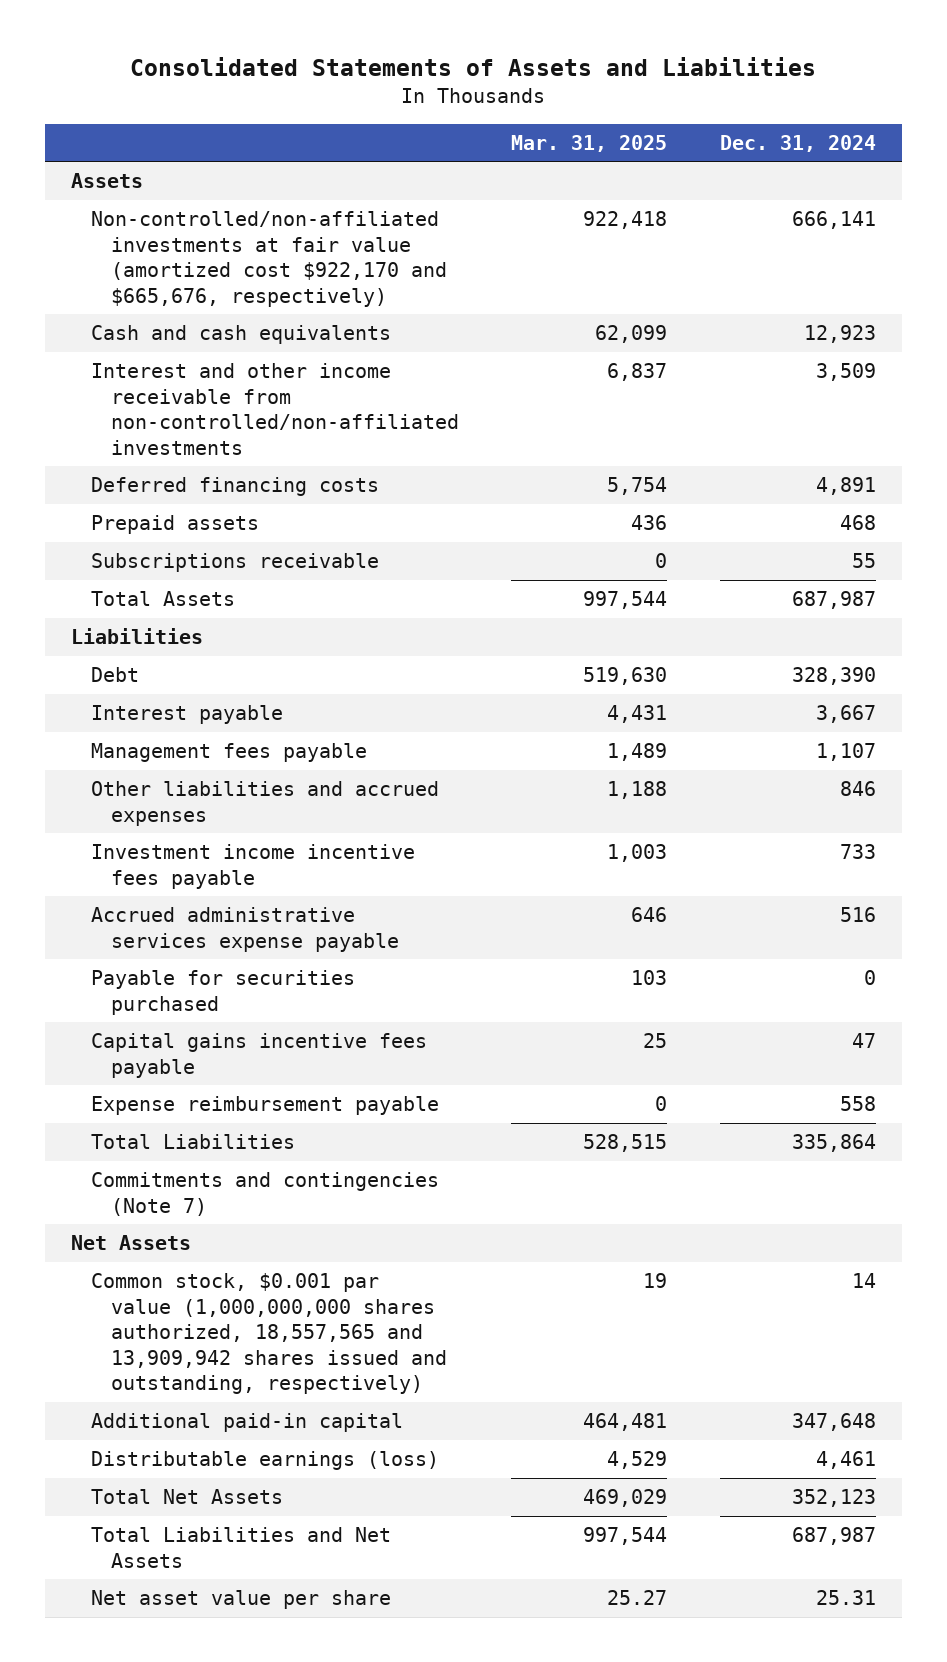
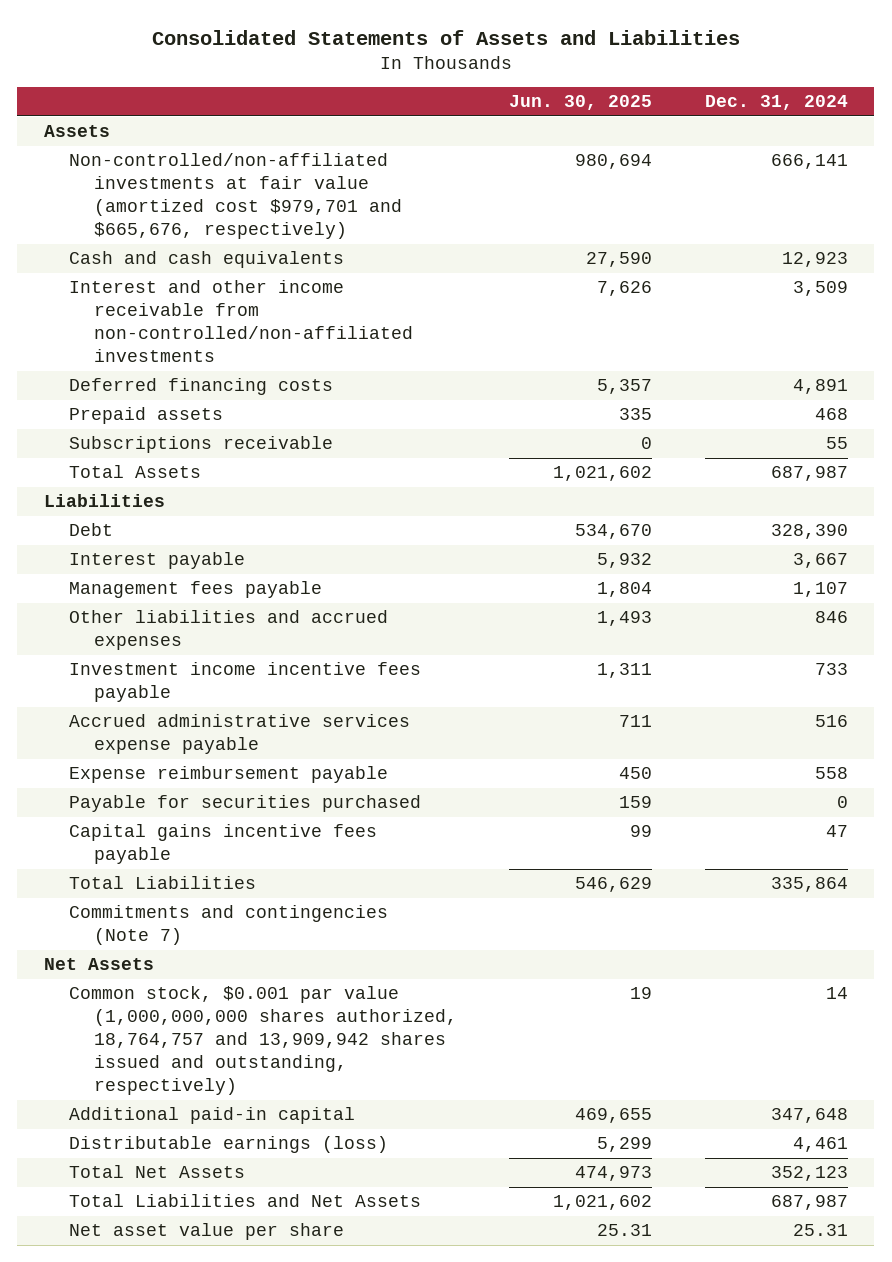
[511,134,668,152] Mar. 31, 2025 -> none
none -> [509,95,653,111] Jun. 30, 2025
[90,211,448,307] Non-controlled/non-affiliated investments at fair value (amortized cost $922,170 and $665,676, respectively) -> [68,153,402,240] Non-controlled/non-affiliated investments at fair value (amortized cost $979,701 and $665,676, respectively)
[90,1096,439,1116] Expense reimbursement payable -> [68,766,388,784] Expense reimbursement payable
[90,1273,448,1395] Common stock, $0.001 par value (1,000,000,000 shares authorized, 18,557,565 and 13,909,942 shares issued and outstanding, respectively) -> [68,986,457,1095] Common stock, $0.001 par value (1,000,000,000 shares authorized, 18,764,757 and 13,909,942 shares issued and outstanding, respectively)

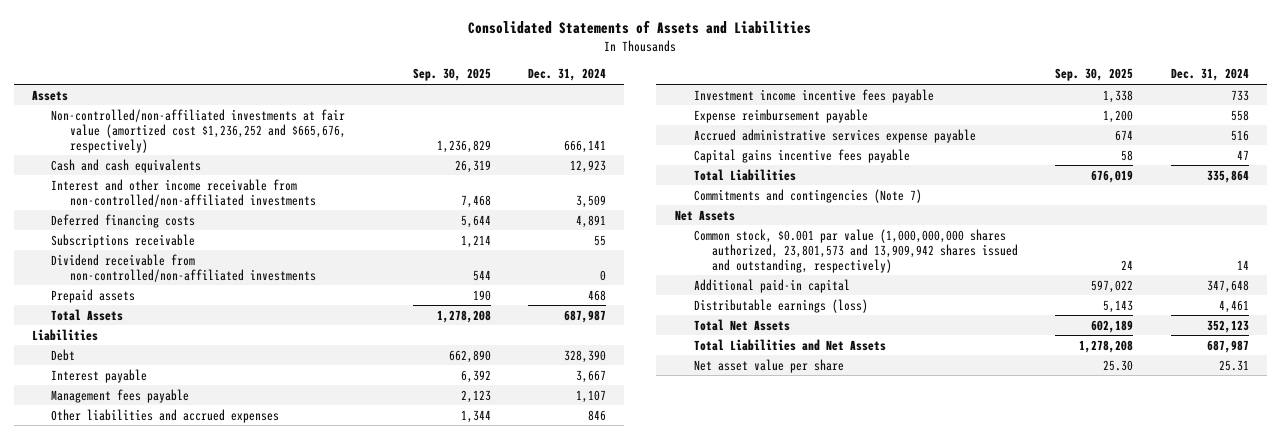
[509,95,653,111] Jun. 30, 2025 -> none
none -> [412,68,491,82] Sep. 30, 2025
[68,153,402,240] Non-controlled/non-affiliated investments at fair value (amortized cost $979,701 and $665,676, respectively) -> [50,108,346,153] Non-controlled/non-affiliated investments at fair value (amortized cost $1,236,252 and $665,676, respectively)
none -> [50,253,316,282] Dividend receivable from non-controlled/non-affiliated investments
[68,407,223,425] Prepaid assets -> [50,288,135,303] Prepaid assets
[68,795,421,813] Payable for securities purchased -> none
[68,714,410,755] Accrued administrative services expense payable -> [693,128,976,143] Accrued administrative services expense payable
[68,986,457,1095] Common stock, $0.001 par value (1,000,000,000 shares authorized, 18,764,757 and 13,909,942 shares issued and outstanding, respectively) -> [693,228,1019,273] Common stock, $0.001 par value (1,000,000,000 shares authorized, 23,801,573 and 13,909,942 shares issued and outstanding, respectively)

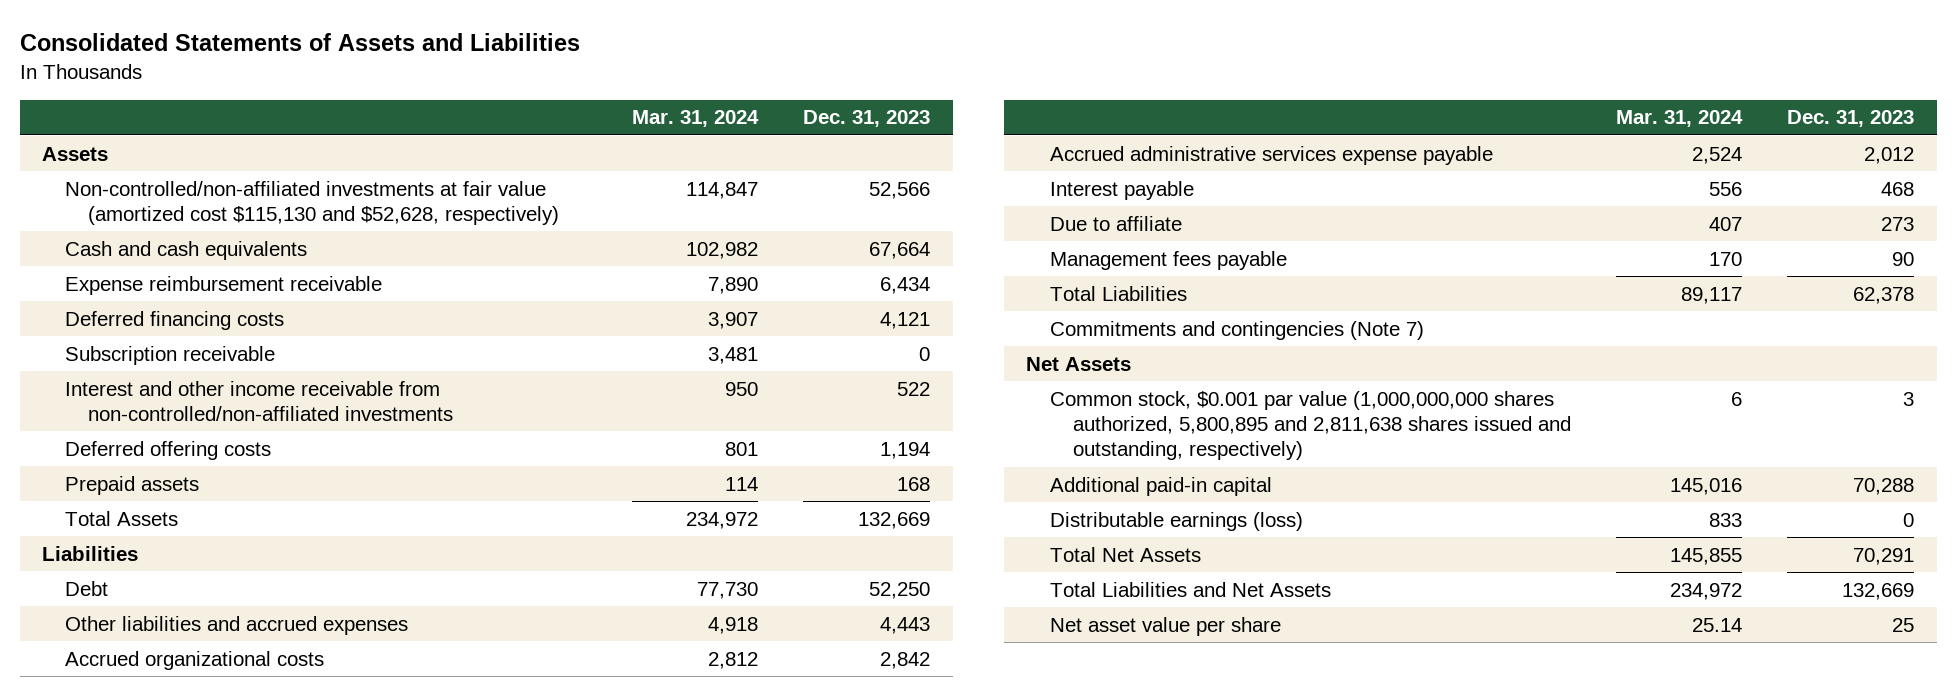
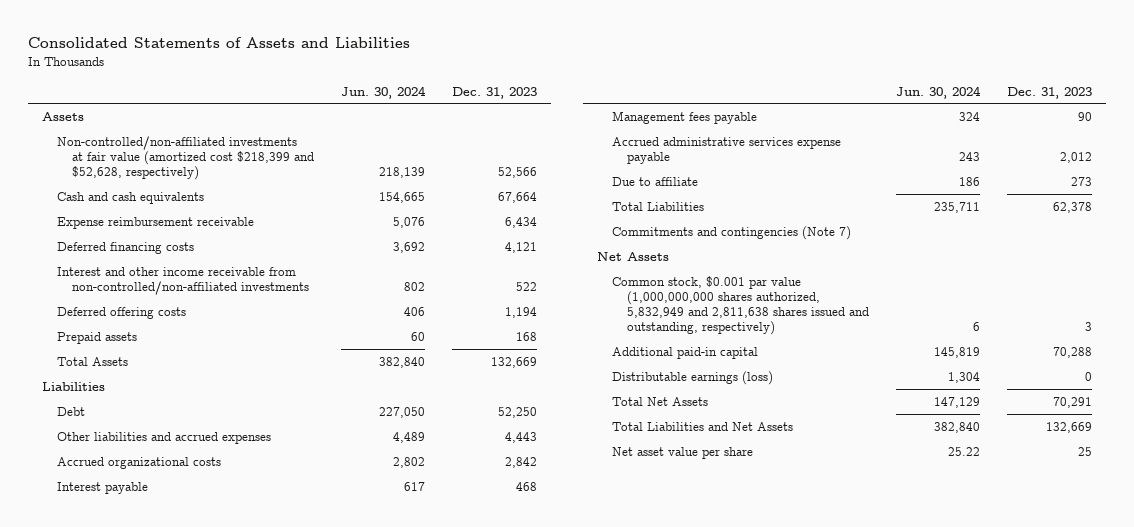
[631,110,759,128] Mar. 31, 2024 -> none
none -> [341,85,427,99] Jun. 30, 2024
[65,180,560,226] Non-controlled/non-affiliated investments at fair value (amortized cost $115,130 and $52,628, respectively) -> [56,135,315,180] Non-controlled/non-affiliated investments at fair value (amortized cost $218,399 and $52,628, respectively)
[65,345,276,365] Subscription receivable -> none
[1049,145,1493,165] Accrued administrative services expense payable -> [611,136,841,164] Accrued administrative services expense payable
[1049,215,1182,231] Due to affiliate -> [611,176,698,186] Due to affiliate
[1049,390,1571,461] Common stock, $0.001 par value (1,000,000,000 shares authorized, 5,800,895 and 2,811,638 shares issued and outstanding, respectively) -> [611,275,869,335] Common stock, $0.001 par value (1,000,000,000 shares authorized, 5,832,949 and 2,811,638 shares issued and outstanding, respectively)

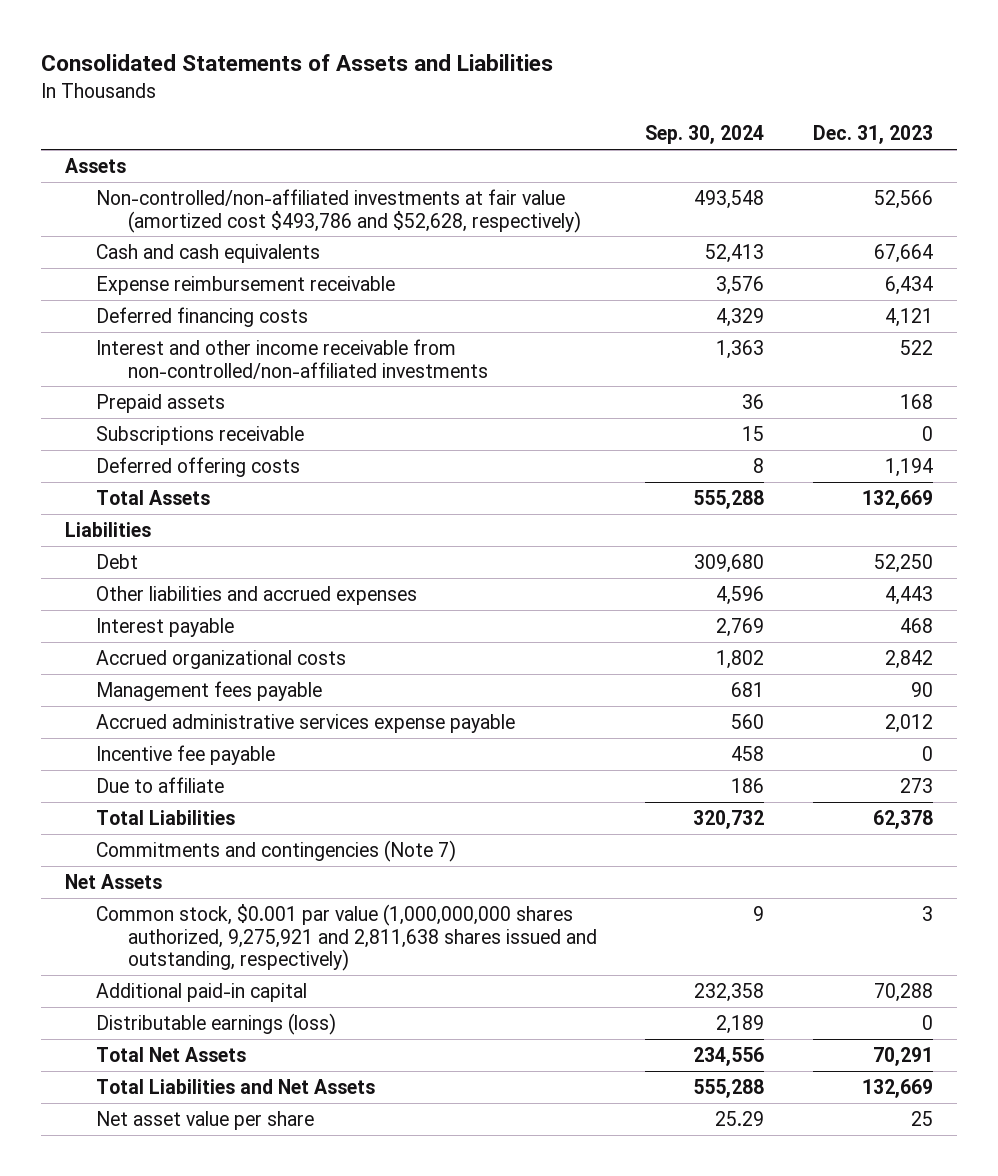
[341,85,427,99] Jun. 30, 2024 -> none
none -> [645,125,765,145] Sep. 30, 2024
[56,135,315,180] Non-controlled/non-affiliated investments at fair value (amortized cost $218,399 and $52,628, respectively) -> [96,188,581,233] Non-controlled/non-affiliated investments at fair value (amortized cost $493,786 and $52,628, respectively)
none -> [96,425,305,445] Subscriptions receivable
[56,306,186,319] Deferred offering costs -> [96,456,301,477] Deferred offering costs
[56,456,221,469] Accrued organizational costs -> [96,649,347,669] Accrued organizational costs
none -> [96,744,276,765] Incentive fee payable
[611,275,869,335] Common stock, $0.001 par value (1,000,000,000 shares authorized, 5,832,949 and 2,811,638 shares issued and outstanding, respectively) -> [96,903,597,972] Common stock, $0.001 par value (1,000,000,000 shares authorized, 9,275,921 and 2,811,638 shares issued and outstanding, respectively)

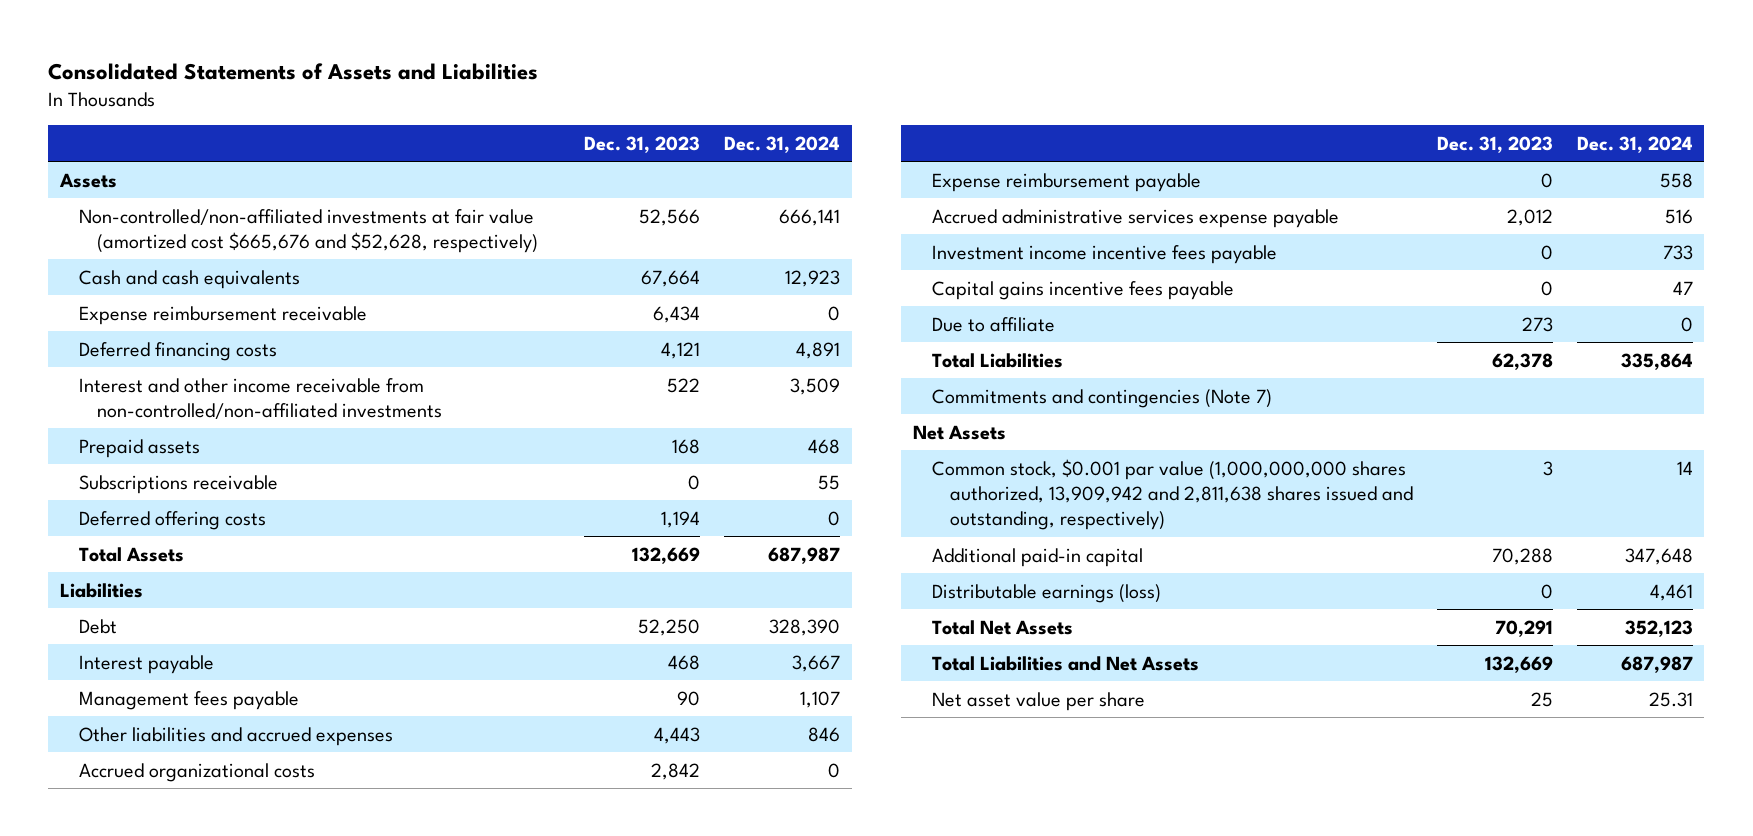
[645,125,765,145] Sep. 30, 2024 -> none
none -> [723,135,840,153] Dec. 31, 2024
[96,188,581,233] Non-controlled/non-affiliated investments at fair value (amortized cost $493,786 and $52,628, respectively) -> [78,208,539,253] Non-controlled/non-affiliated investments at fair value (amortized cost $665,676 and $52,628, respectively)
[96,585,418,605] Other liabilities and accrued expenses -> [78,726,393,746] Other liabilities and accrued expenses
[96,649,347,669] Accrued organizational costs -> [78,762,315,782] Accrued organizational costs
none -> [931,172,1201,192] Expense reimbursement payable
[96,744,276,765] Incentive fee payable -> [931,244,1277,264] Investment income incentive fees payable
none -> [931,280,1234,300] Capital gains incentive fees payable
[96,903,597,972] Common stock, $0.001 par value (1,000,000,000 shares authorized, 9,275,921 and 2,811,638 shares issued and outstanding, respectively) -> [931,458,1414,531] Common stock, $0.001 par value (1,000,000,000 shares authorized, 13,909,942 and 2,811,638 shares issued and outstanding, respectively)

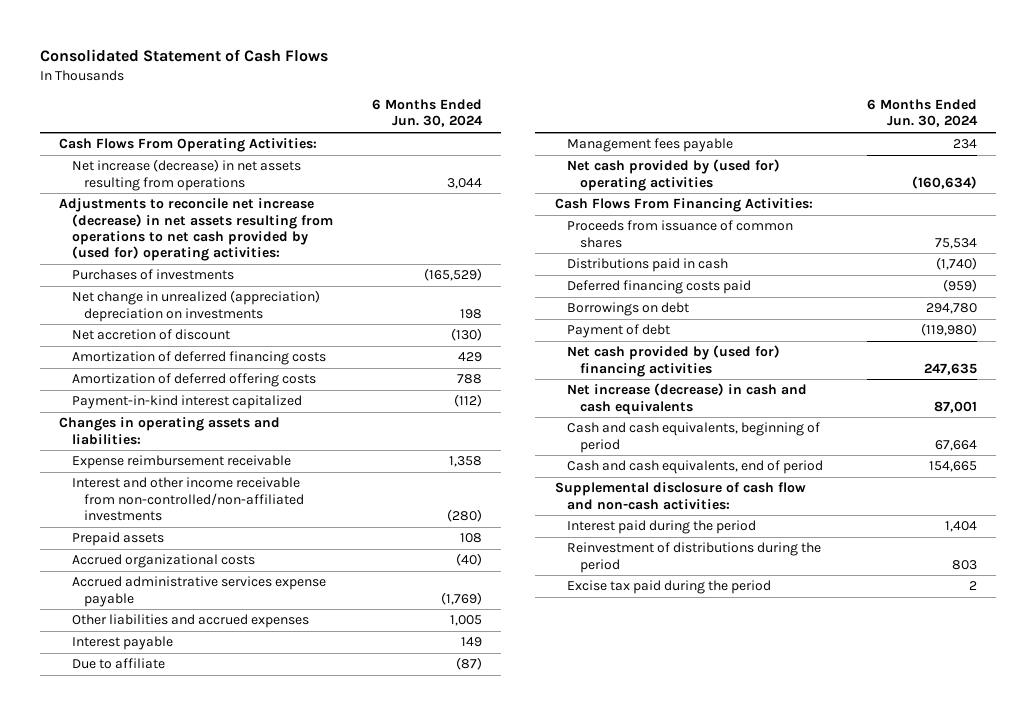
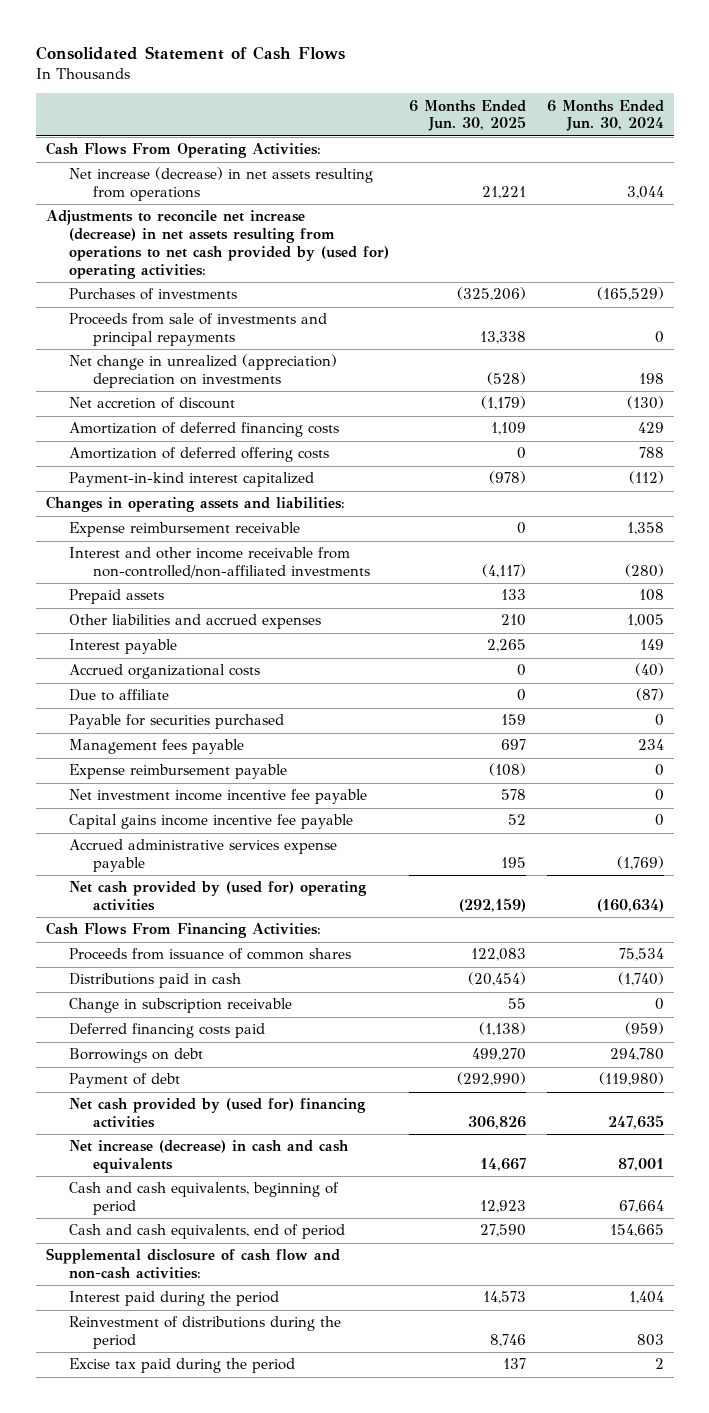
none -> [409,99,527,132] 6 Months Ended Jun. 30, 2025
none -> [69,313,328,347] Proceeds from sale of investments and principal repayments
[71,554,255,569] Accrued organizational costs -> [69,664,261,680] Accrued organizational costs
none -> [69,714,285,730] Payable for securities purchased
none -> [69,764,288,780] Expense reimbursement payable
none -> [69,789,368,805] Net investment income incentive fee payable
none -> [69,814,354,830] Capital gains income incentive fee payable
[71,576,326,607] Accrued administrative services expense payable -> [69,839,338,873] Accrued administrative services expense payable
none -> [69,998,293,1014] Change in subscription receivable

